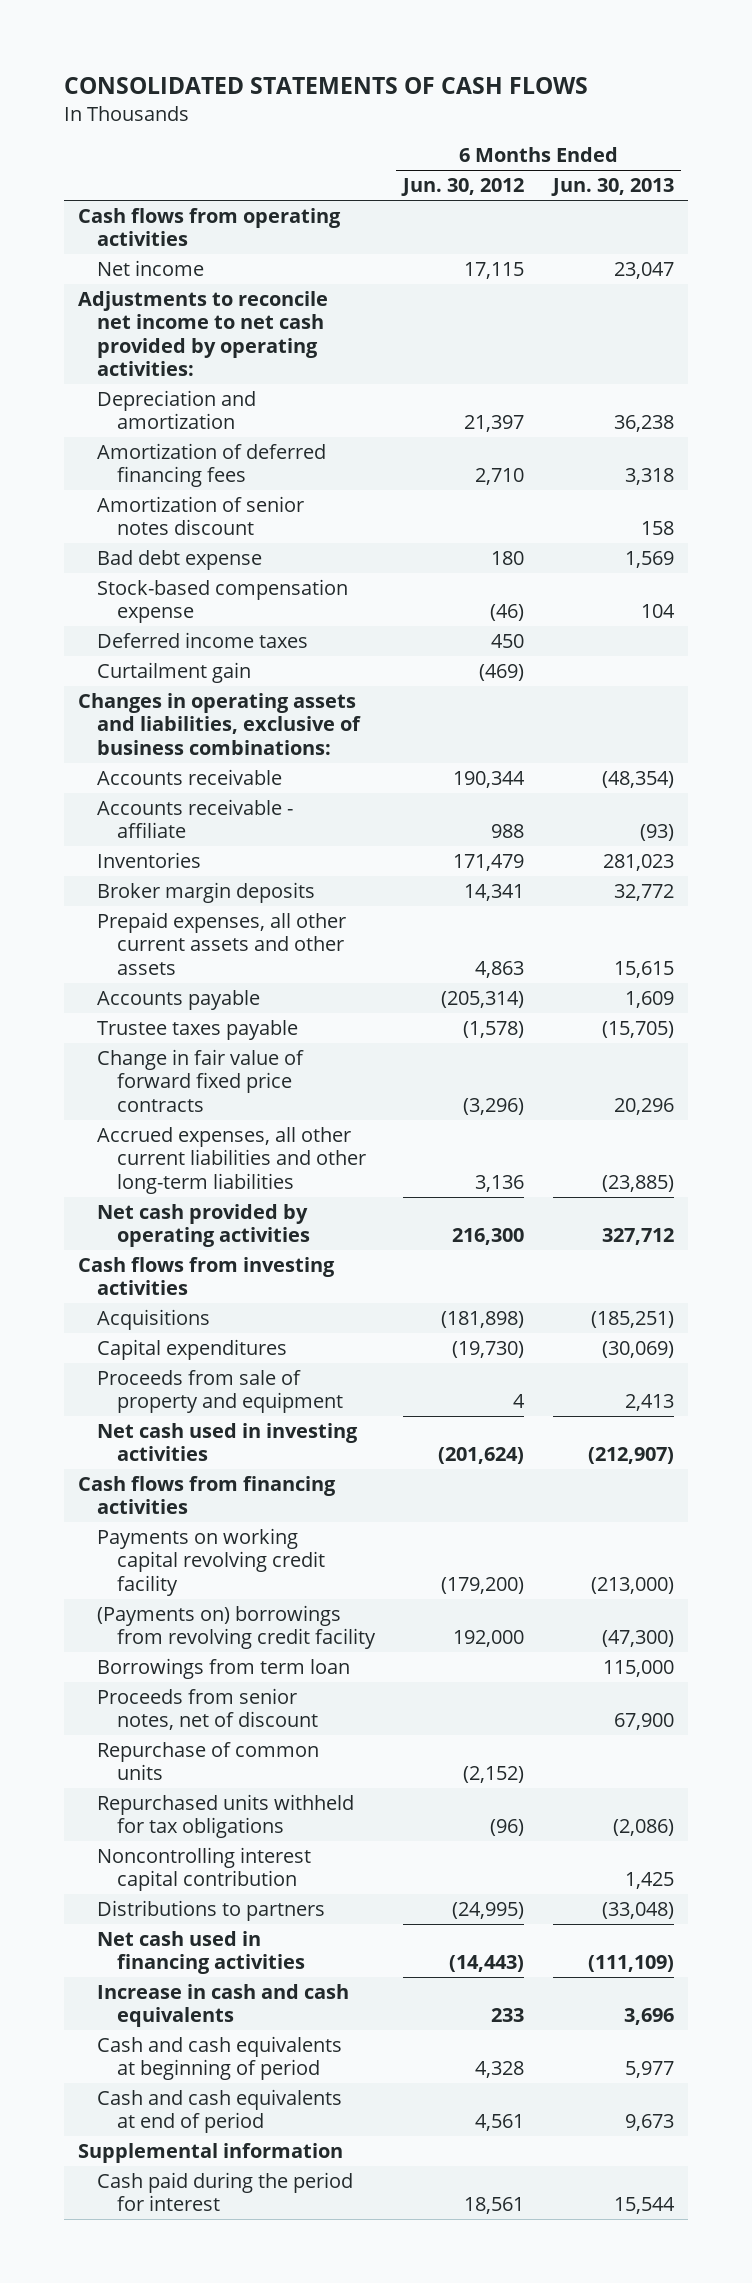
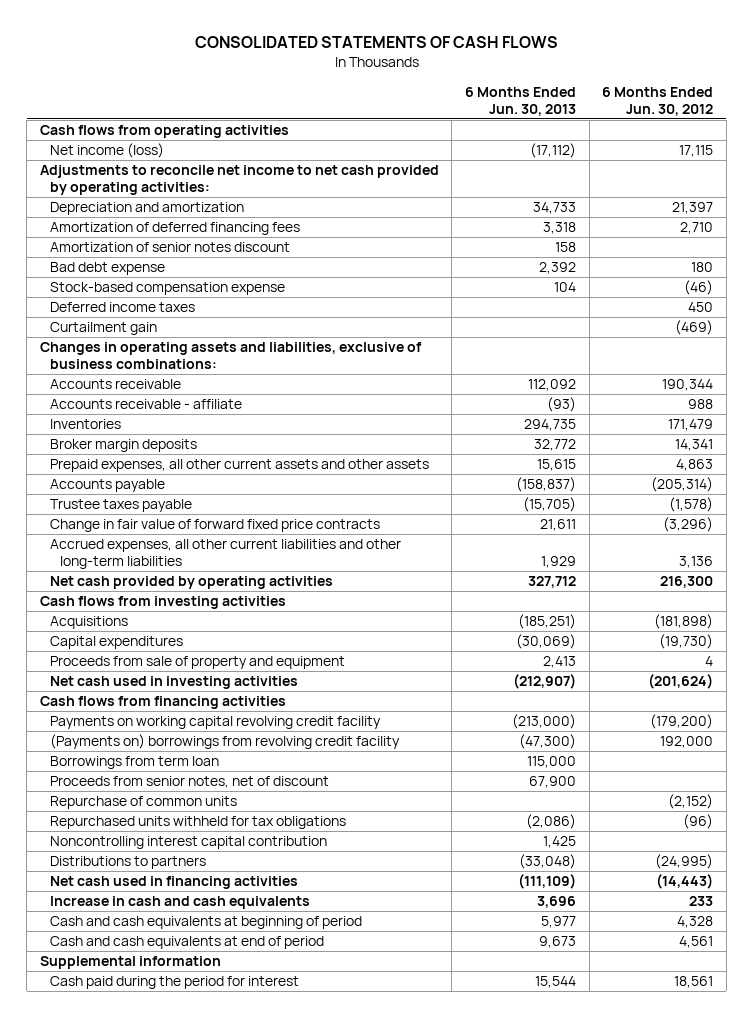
[97,259,205,276] Net income -> [50,143,165,159] Net income (loss)
[613,261,674,279] 23,047 -> [530,143,577,159] (17,112)
[613,415,674,433] 36,238 -> [533,202,577,215] 34,733
[624,550,674,568] 1,569 -> [539,262,577,275] 2,392
[601,770,674,788] (48,354) -> [528,379,577,392] 112,092
[602,853,674,871] 281,023 -> [524,419,577,432] 294,735
[624,990,674,1008] 1,609 -> [516,477,577,493] (158,837)
[613,1097,674,1115] 20,296 -> [540,519,577,532] 21,611
[601,1174,674,1192] (23,885) -> [541,556,577,569] 1,929

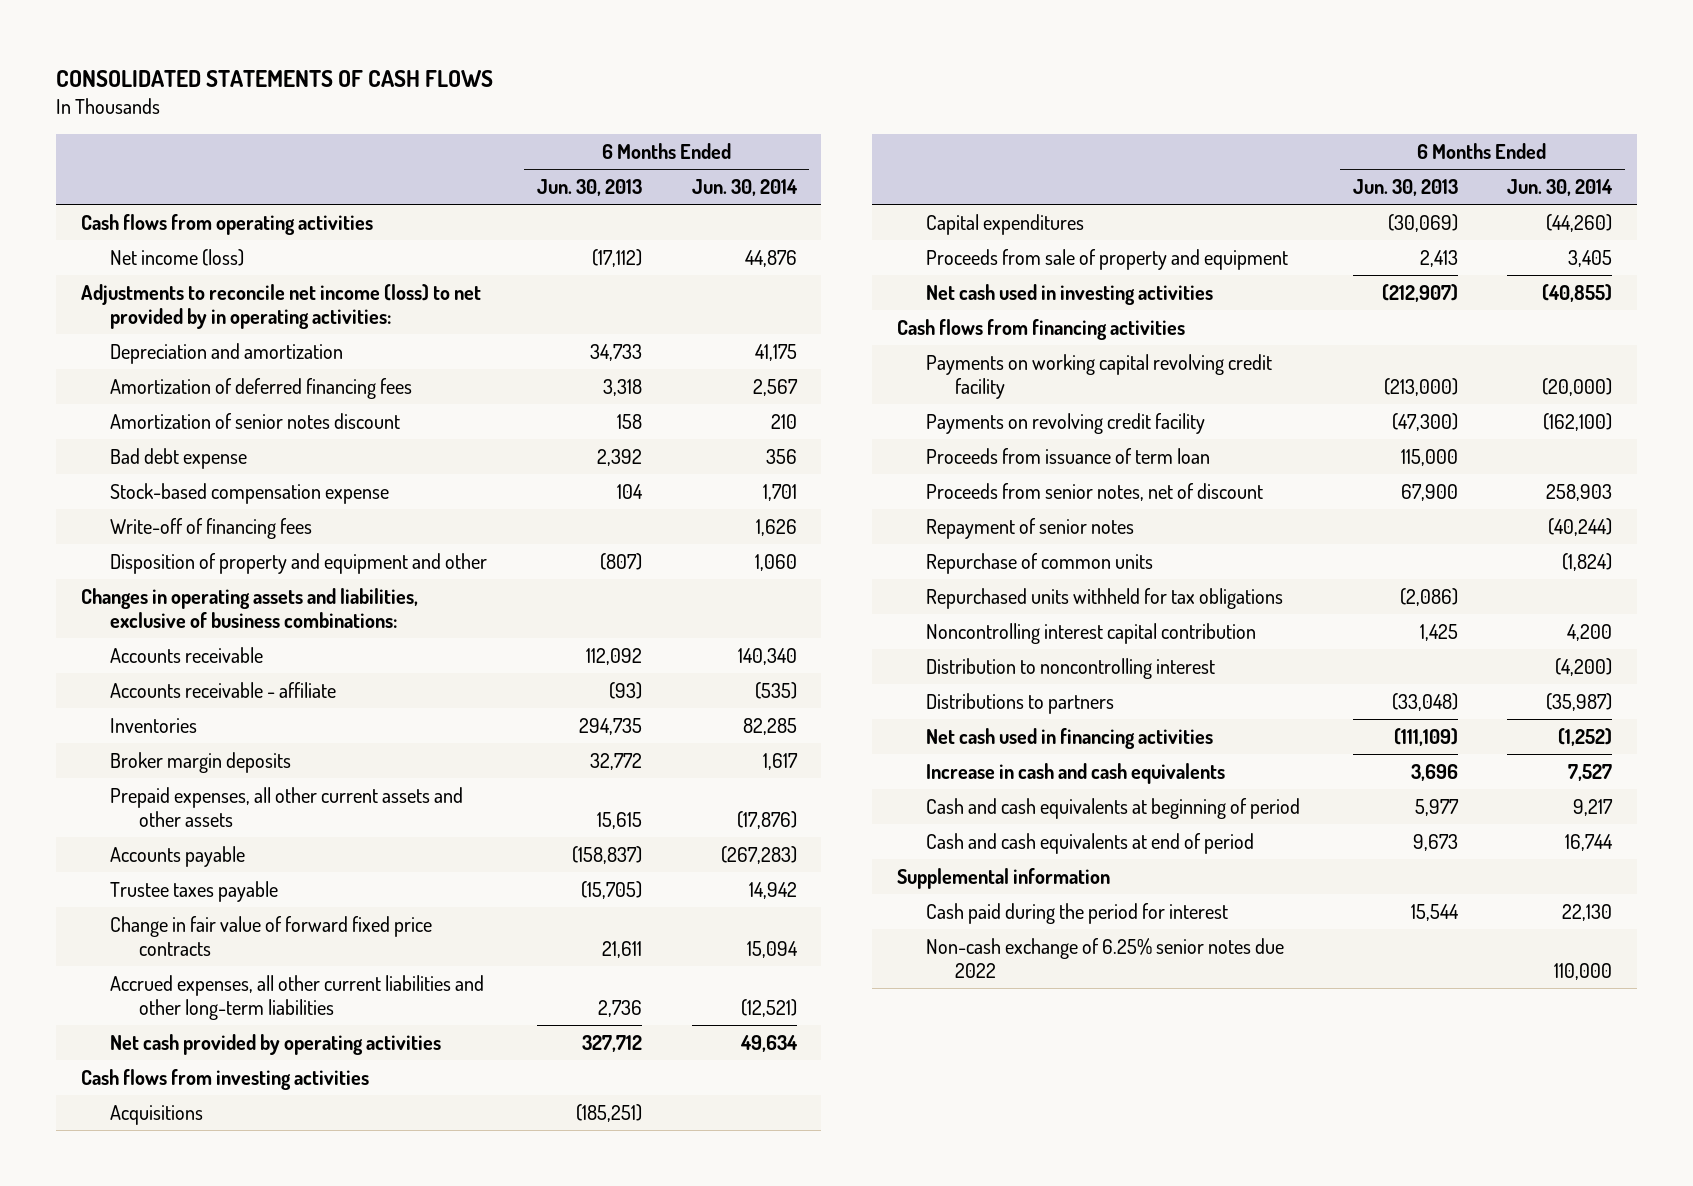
[602,86,714,116] 6 Months Ended Jun. 30, 2012 -> none
none -> [691,179,798,197] Jun. 30, 2014
[39,165,439,196] Adjustments to reconcile net income to net cash provided by operating activities: -> [80,283,481,329] Adjustments to reconcile net income (loss) to net provided by in operating activities:
[50,302,196,313] Deferred income taxes -> none
[50,322,158,336] Curtailment gain -> none
none -> [110,517,313,539] Write-off of financing fees
none -> [110,552,488,574] Disposition of property and equipment and other
[541,556,577,569] 1,929 -> [597,999,642,1017] 2,736
[50,734,401,750] (Payments on) borrowings from revolving credit facility -> [925,412,1205,434] Payments on revolving credit facility
[50,756,220,770] Borrowings from term loan -> [925,447,1210,464] Proceeds from issuance of term loan
none -> [925,517,1134,539] Repayment of senior notes
none -> [925,657,1215,679] Distribution to noncontrolling interest
none -> [925,937,1284,978] Non-cash exchange of 6.25% senior notes due 2022

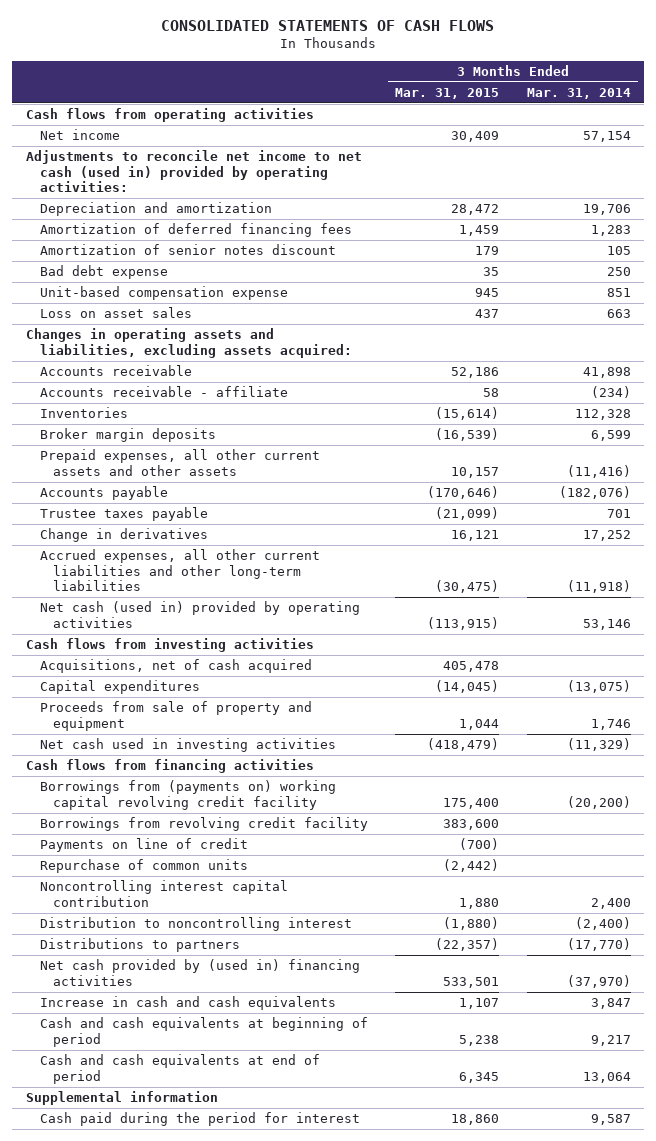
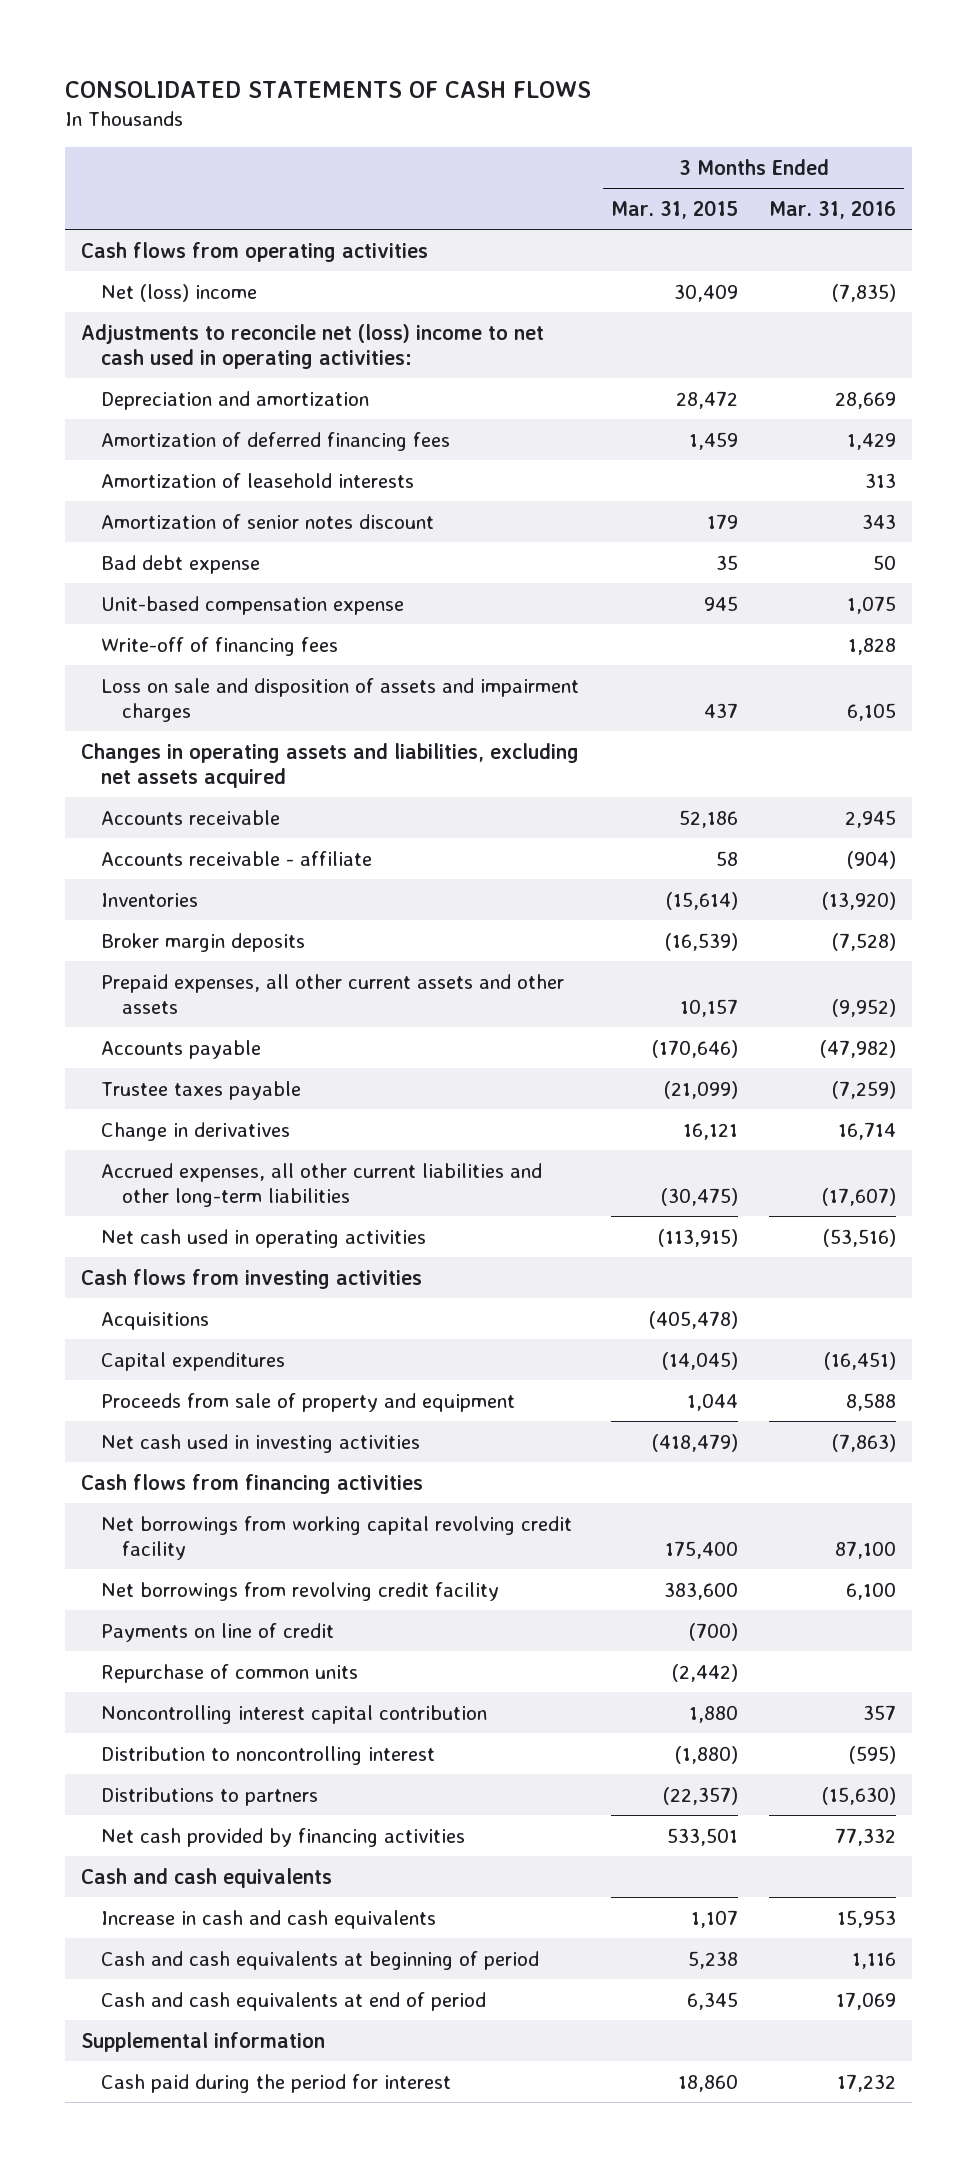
[526,88,631,100] Mar. 31, 2014 -> none
none -> [769,199,897,219] Mar. 31, 2016
[39,129,120,141] Net income -> [101,283,258,302] Net (loss) income
[25,150,362,193] Adjustments to reconcile net income to net cash (used in) provided by operating activities: -> [80,323,544,369] Adjustments to reconcile net (loss) income to net cash used in operating activities:
none -> [101,472,415,488] Amortization of leasehold interests
none -> [101,636,339,656] Write-off of financing fees
[39,307,192,319] Loss on asset sales -> [101,677,580,722] Loss on sale and disposition of assets and impairment charges
[25,328,352,358] Changes in operating assets and liabilities, excluding assets acquired: -> [80,742,579,788] Changes in operating assets and liabilities, excluding net assets acquired
[39,601,360,628] Net cash (used in) provided by operating activities -> [101,1228,427,1248] Net cash used in operating activities
[39,659,312,674] Acquisitions, net of cash acquired -> [101,1311,210,1330] Acquisitions
[443,661,500,673] 405,478 -> [648,1310,738,1329] (405,478)
[39,780,336,810] Borrowings from (payments on) working capital revolving credit facility -> [101,1515,573,1560] Net borrowings from working capital revolving credit facility
[39,817,368,832] Borrowings from revolving credit facility -> [101,1581,500,1601] Net borrowings from revolving credit facility
[39,959,360,986] Net cash provided by (used in) financing activities -> [101,1827,466,1847] Net cash provided by financing activities
none -> [80,1867,332,1888] Cash and cash equivalents

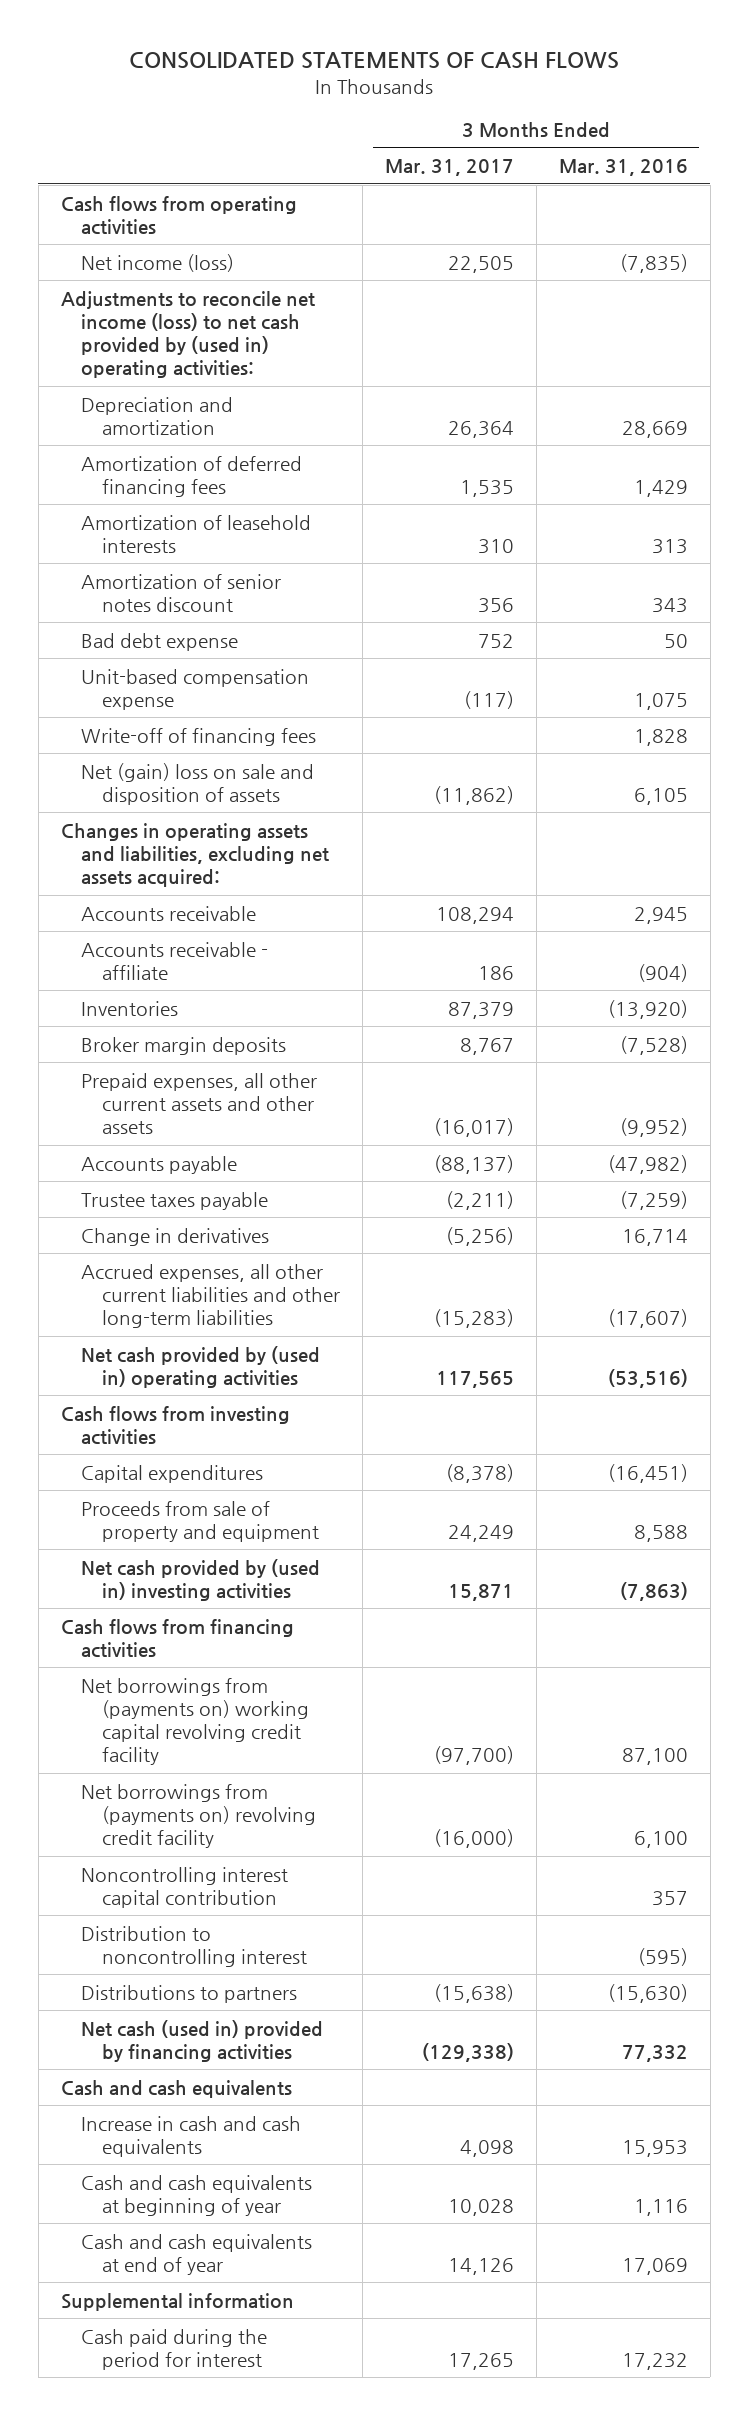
[610,199,738,219] Mar. 31, 2015 -> none
none -> [384,159,514,177] Mar. 31, 2017
[101,283,258,302] Net (loss) income -> [81,253,235,272] Net income (loss)
[80,323,544,369] Adjustments to reconcile net (loss) income to net cash used in operating activities: -> [60,290,315,379] Adjustments to reconcile net income (loss) to net cash provided by (used in) operating activities:
[101,677,580,722] Loss on sale and disposition of assets and impairment charges -> [81,762,315,805] Net (gain) loss on sale and disposition of assets
[80,742,579,788] Changes in operating assets and liabilities, excluding net assets acquired -> [60,822,330,888] Changes in operating assets and liabilities, excluding net assets acquired:
[101,1228,427,1248] Net cash used in operating activities -> [81,1345,321,1388] Net cash provided by (used in) operating activities
[101,1311,210,1330] Acquisitions -> none
[101,1433,421,1453] Net cash used in investing activities -> [81,1558,321,1601] Net cash provided by (used in) investing activities
[101,1622,335,1642] Payments on line of credit -> none
[101,1663,359,1683] Repurchase of common units -> none
[101,1515,573,1560] Net borrowings from working capital revolving credit facility -> [81,1677,309,1766] Net borrowings from (payments on) working capital revolving credit facility
[101,1581,500,1601] Net borrowings from revolving credit facility -> [81,1783,316,1849] Net borrowings from (payments on) revolving credit facility
[101,1827,466,1847] Net cash provided by financing activities -> [81,2019,324,2062] Net cash (used in) provided by financing activities
[101,1950,540,1970] Cash and cash equivalents at beginning of period -> [81,2174,313,2216] Cash and cash equivalents at beginning of year
[101,1991,487,2011] Cash and cash equivalents at end of period -> [81,2233,313,2275] Cash and cash equivalents at end of year

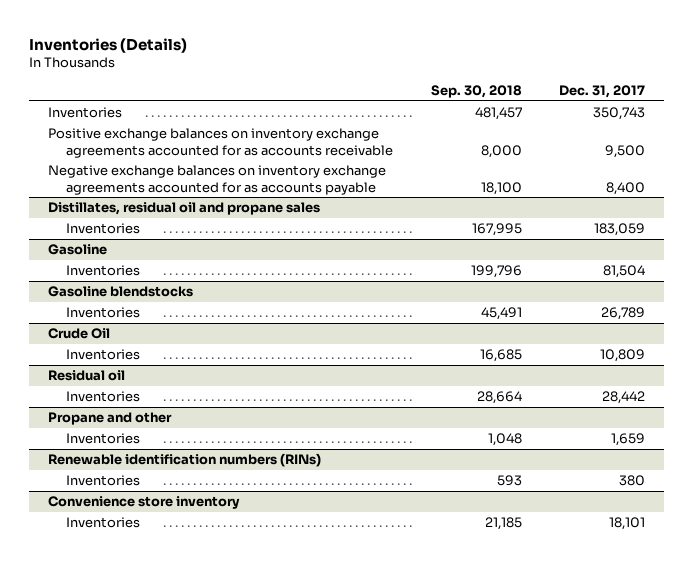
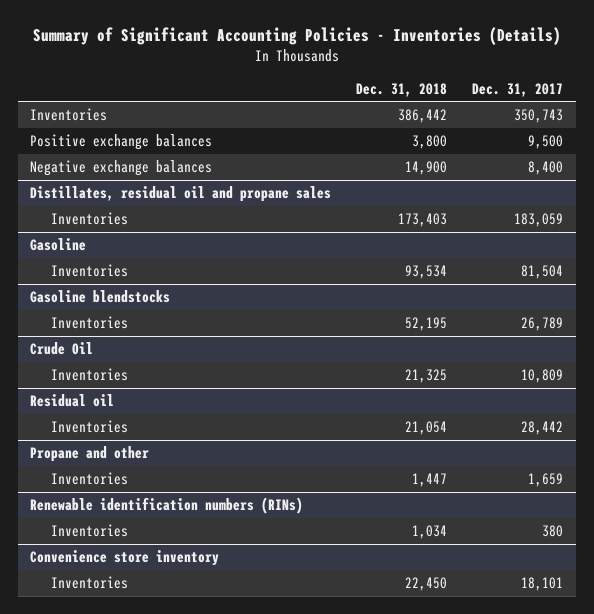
[29,37,188,53] Inventories (Details) -> [32,26,561,45] Summary of Significant Accounting Policies - Inventories (Details)
[430,85,522,99] Sep. 30, 2018 -> none
none -> [356,82,448,97] Dec. 31, 2018
[48,128,393,158] Positive exchange balances on inventory exchange agreements accounted for as accounts receivable -> none
[48,165,387,195] Negative exchange balances on inventory exchange agreements accounted for as accounts payable -> none
none -> [30,134,213,151] Positive exchange balances
none -> [30,160,213,177] Negative exchange balances

